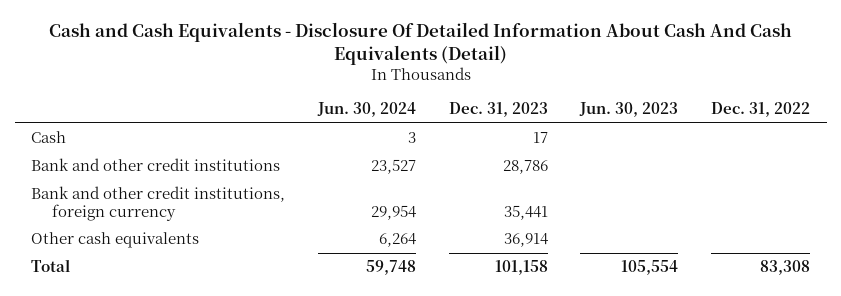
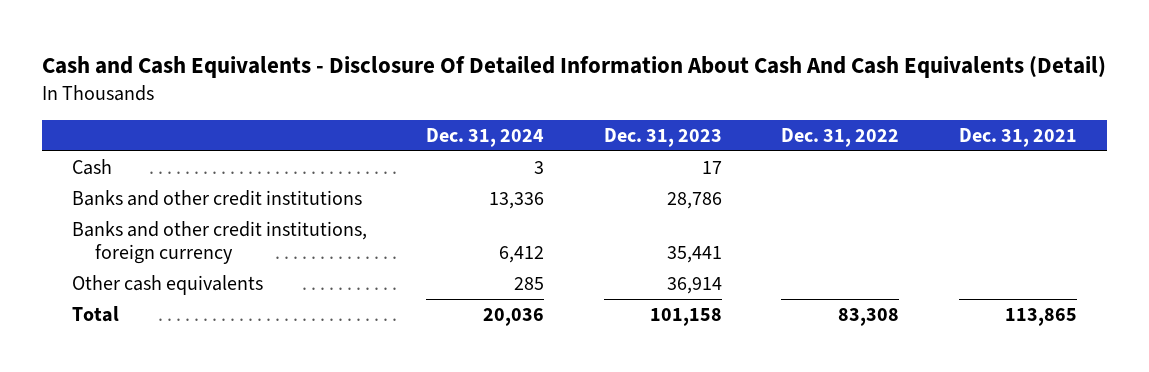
[316,102,416,118] Jun. 30, 2024 -> none
[579,102,679,118] Jun. 30, 2023 -> none
none -> [426,128,545,148] Dec. 31, 2024
none -> [959,128,1078,148] Dec. 31, 2021
[30,158,280,172] Bank and other credit institutions -> [71,189,362,206] Banks and other credit institutions
[30,186,285,221] Bank and other credit institutions, foreign currency -> [71,220,367,265] Banks and other credit institutions, foreign currency

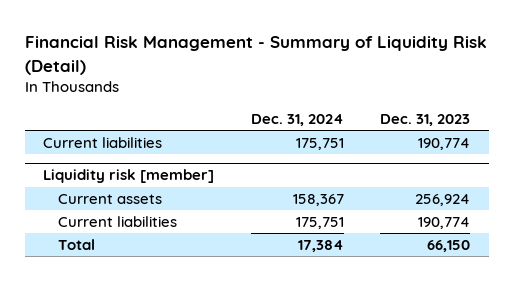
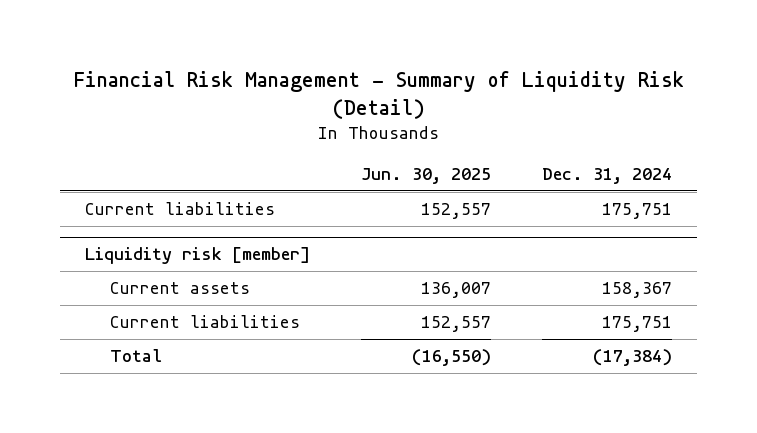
[380,113,471,126] Dec. 31, 2023 -> none
none -> [361,167,492,184] Jun. 30, 2025
[297,239,344,252] 17,384 -> [592,349,672,367] (17,384)

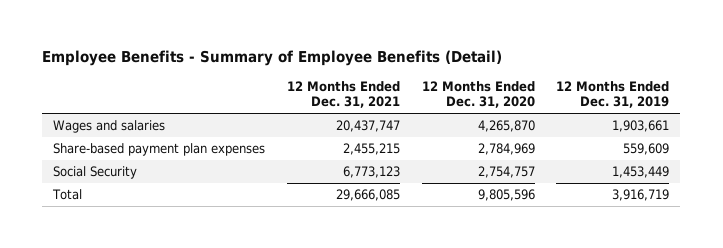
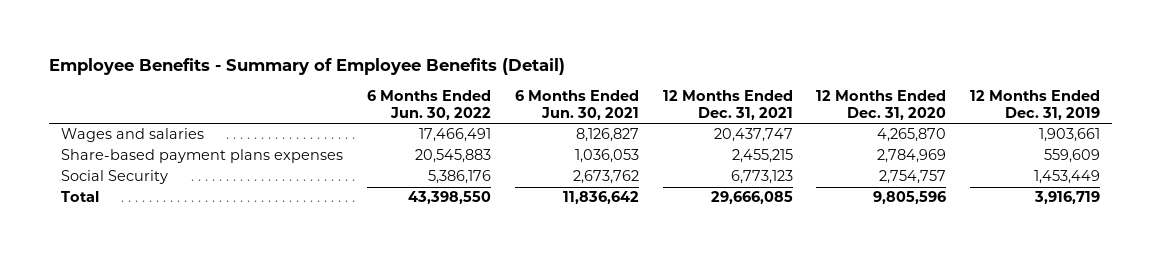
none -> [366,90,491,121] 6 Months Ended Jun. 30, 2022
none -> [514,90,639,121] 6 Months Ended Jun. 30, 2021
[53,143,266,157] Share-based payment plan expenses -> [60,149,343,164] Share-based payment plans expenses

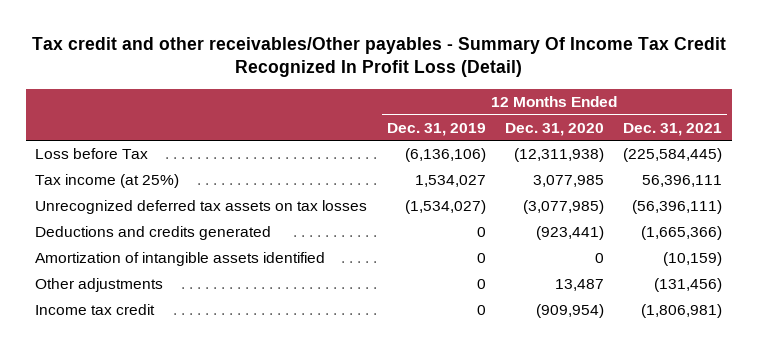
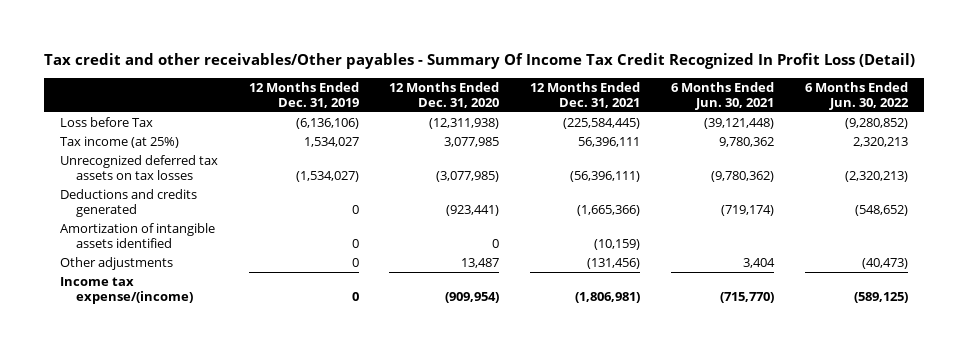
none -> [671,81,775,111] 6 Months Ended Jun. 30, 2021
none -> [805,81,910,111] 6 Months Ended Jun. 30, 2022
[35,304,156,316] Income tax credit -> [59,277,194,305] Income tax expense/(income)

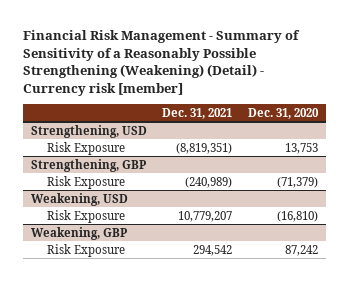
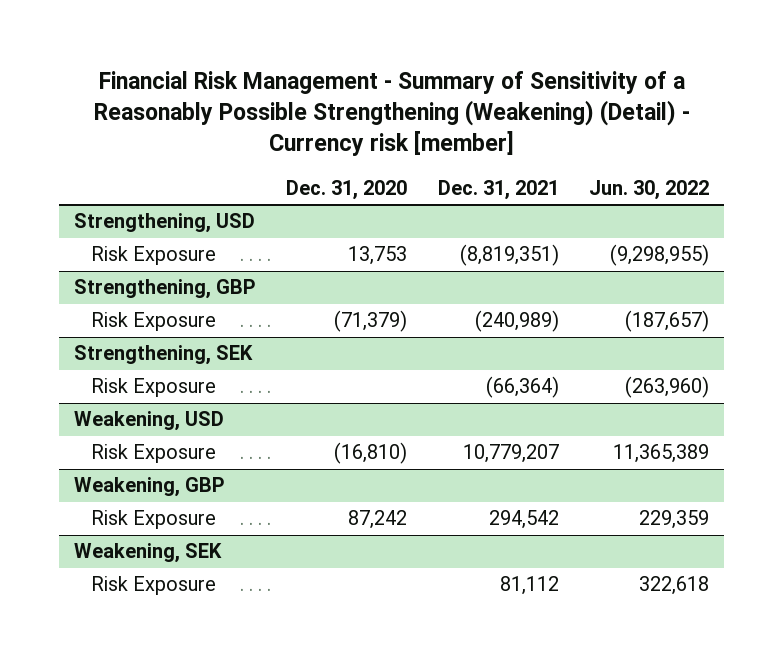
none -> [589,179,710,200] Jun. 30, 2022
none -> [73,345,253,366] Strengthening, SEK
none -> [90,378,216,398] Risk Exposure
none -> [73,543,222,564] Weakening, SEK
none -> [90,576,216,596] Risk Exposure

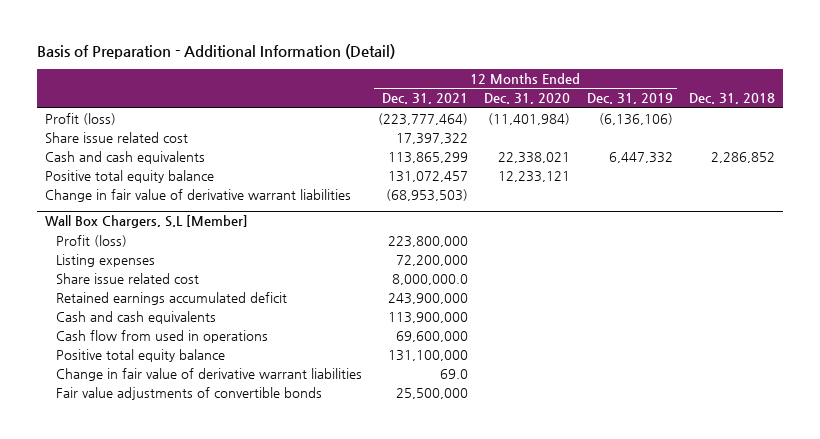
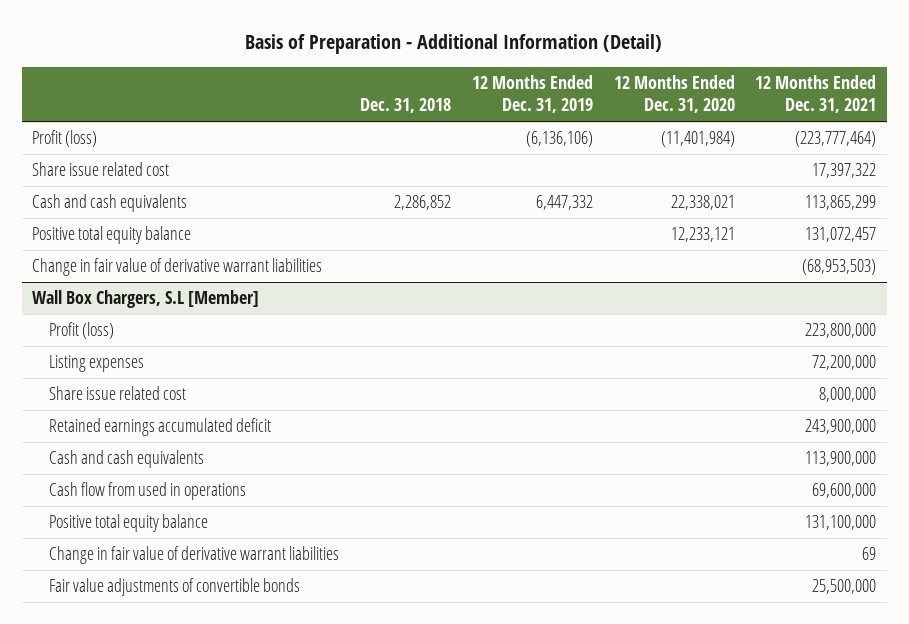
[392,274,469,286] 8,000,000.0 -> [819,387,877,403] 8,000,000
[440,369,469,380] 69.0 -> [862,547,877,561] 69

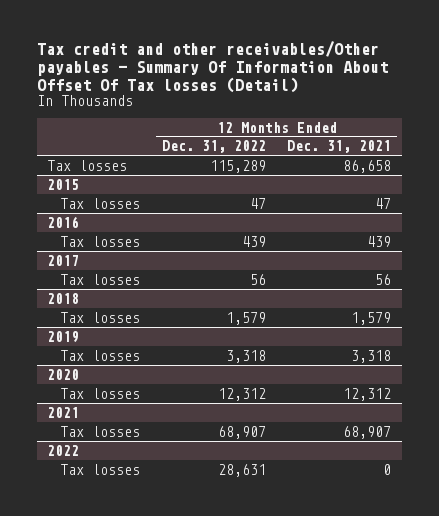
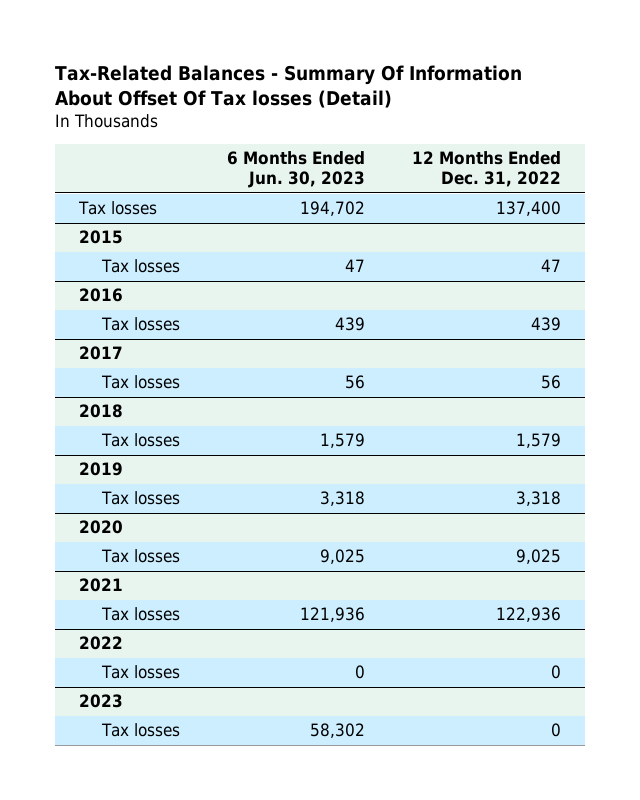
[36,40,388,93] Tax credit and other receivables/Other payables - Summary Of Information About Offset Of Tax losses (Detail) -> [54,65,522,109] Tax-Related Balances - Summary Of Information About Offset Of Tax losses (Detail)
[287,140,392,154] Dec. 31, 2021 -> none
none -> [227,151,366,189] 6 Months Ended Jun. 30, 2023
[209,159,266,173] 115,289 -> [496,201,562,217] 137,400
[217,387,266,401] 12,312 -> [516,549,562,565] 9,025
[217,425,266,439] 68,907 -> [496,607,562,623] 122,936
[217,463,266,477] 28,631 -> [551,665,562,680] 0
none -> [78,694,123,709] 2023
none -> [101,723,181,738] Tax losses

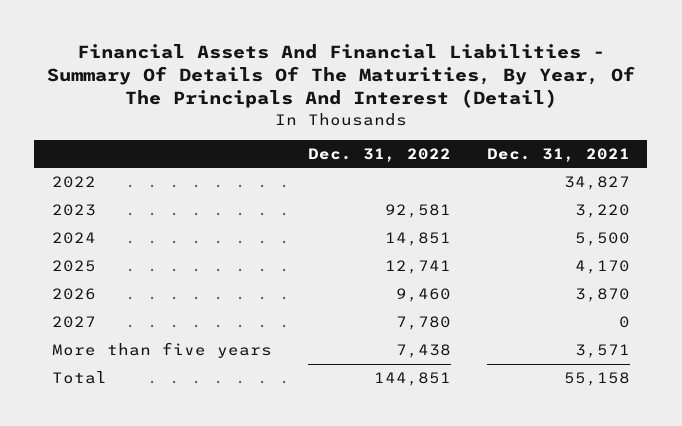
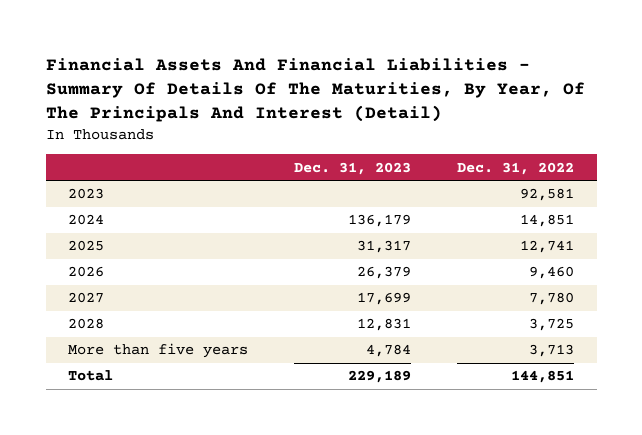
[486,147,630,162] Dec. 31, 2021 -> none
none -> [294,161,412,175] Dec. 31, 2023
[52,176,97,189] 2022 -> none
none -> [68,318,105,330] 2028
[395,344,451,359] 7,438 -> [528,344,574,358] 3,713

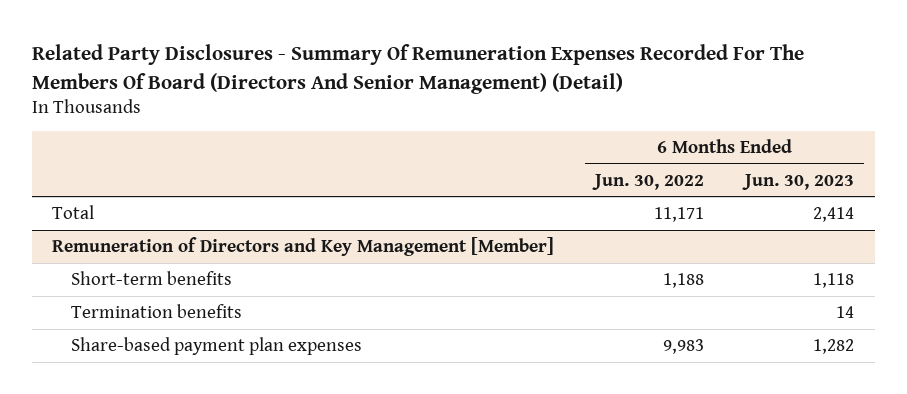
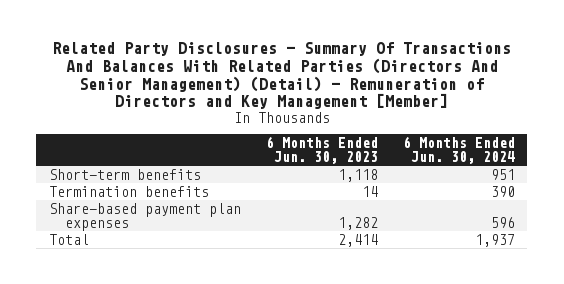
[31,44,804,94] Related Party Disclosures - Summary Of Remuneration Expenses Recorded For The Members Of Board (Directors And Senior Management) (Detail) -> [51,42,511,110] Related Party Disclosures - Summary Of Transactions And Balances With Related Parties (Directors And Senior Management) (Detail) - Remuneration of Directors and Key Management [Member]
[592,173,705,190] Jun. 30, 2022 -> none
none -> [402,135,515,164] 6 Months Ended Jun. 30, 2024
[52,236,555,256] Remuneration of Directors and Key Management [Member] -> none
[52,204,95,219] Total -> [48,233,89,245] Total

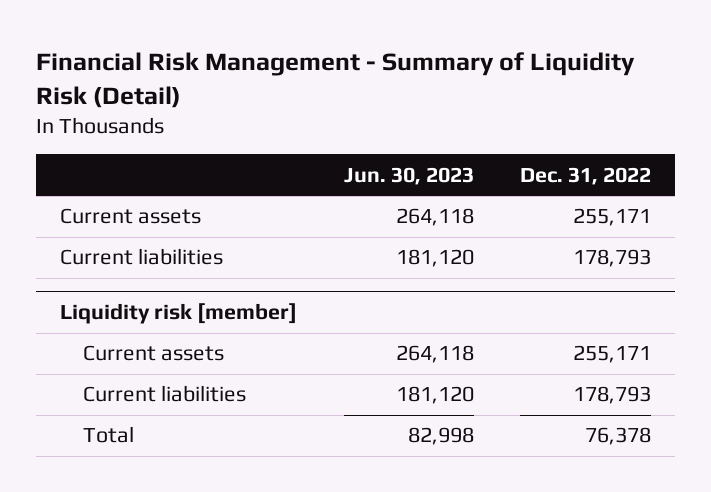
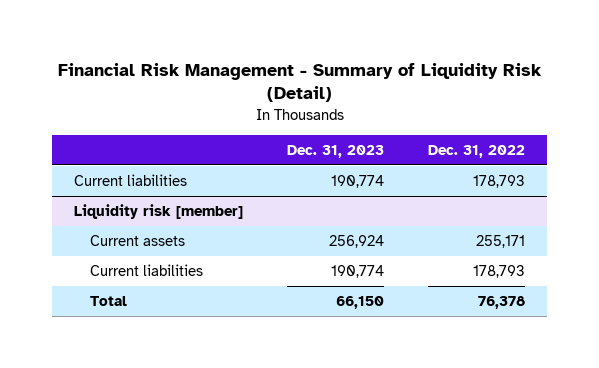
[343,166,474,185] Jun. 30, 2023 -> none
none -> [287,144,385,158] Dec. 31, 2023
[59,208,201,225] Current assets -> none

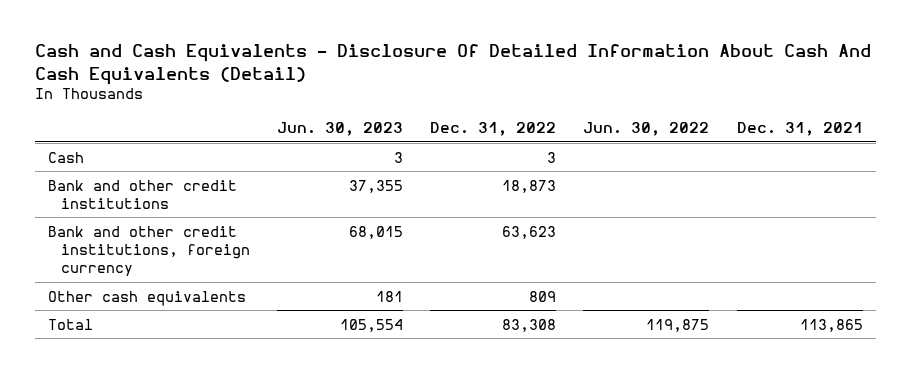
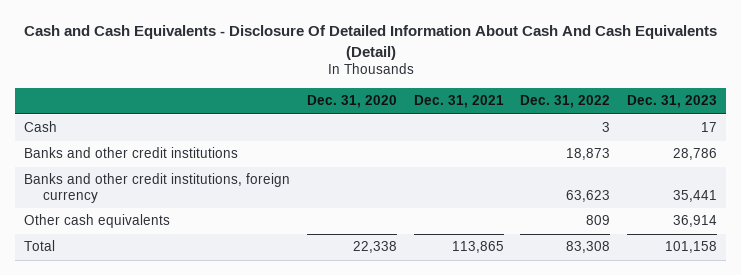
[276,122,403,137] Jun. 30, 2023 -> none
[583,122,710,137] Jun. 30, 2022 -> none
none -> [306,95,397,109] Dec. 31, 2020
none -> [627,95,718,109] Dec. 31, 2023
[48,179,238,209] Bank and other credit institutions -> [23,147,238,159] Banks and other credit institutions
[48,225,250,277] Bank and other credit institutions, foreign currency -> [23,173,290,204] Banks and other credit institutions, foreign currency

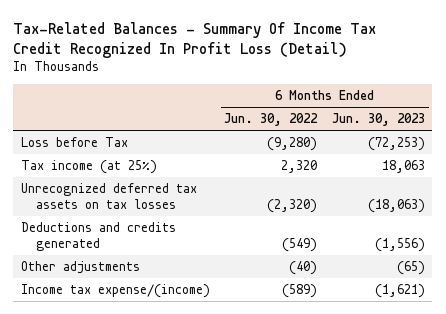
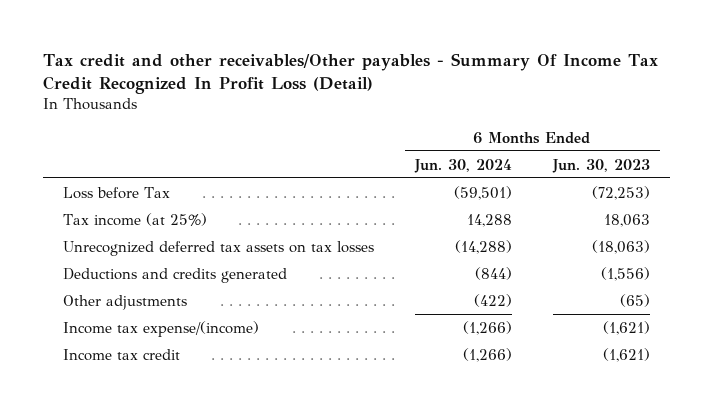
[13,21,377,58] Tax-Related Balances - Summary Of Income Tax Credit Recognized In Profit Loss (Detail) -> [42,52,658,94] Tax credit and other receivables/Other payables - Summary Of Income Tax Credit Recognized In Profit Loss (Detail)
[224,113,319,127] Jun. 30, 2022 -> none
none -> [413,158,512,173] Jun. 30, 2024
none -> [63,348,181,361] Income tax credit

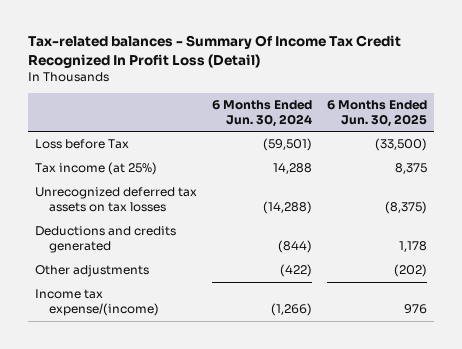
[42,52,658,94] Tax credit and other receivables/Other payables - Summary Of Income Tax Credit Recognized In Profit Loss (Detail) -> [27,35,401,68] Tax-related balances - Summary Of Income Tax Credit Recognized In Profit Loss (Detail)
[551,158,650,173] Jun. 30, 2023 -> none
none -> [326,99,427,127] 6 Months Ended Jun. 30, 2025
[63,348,181,361] Income tax credit -> none

